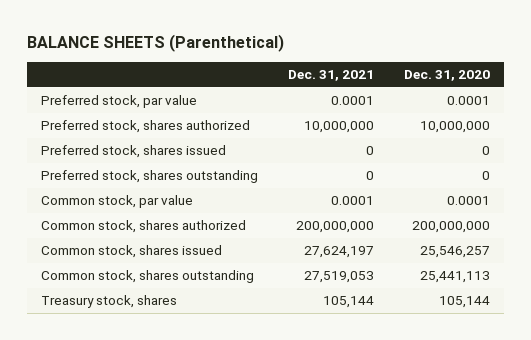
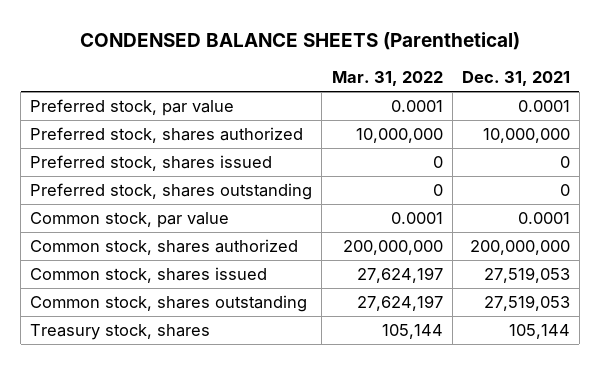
[26,33,284,52] BALANCE SHEETS (Parenthetical) -> [80,31,521,50] CONDENSED BALANCE SHEETS (Parenthetical)
[403,70,490,82] Dec. 31, 2020 -> none
none -> [331,71,443,87] Mar. 31, 2022
[303,246,374,259] 27,624,197 -> [483,267,570,284] 27,519,053

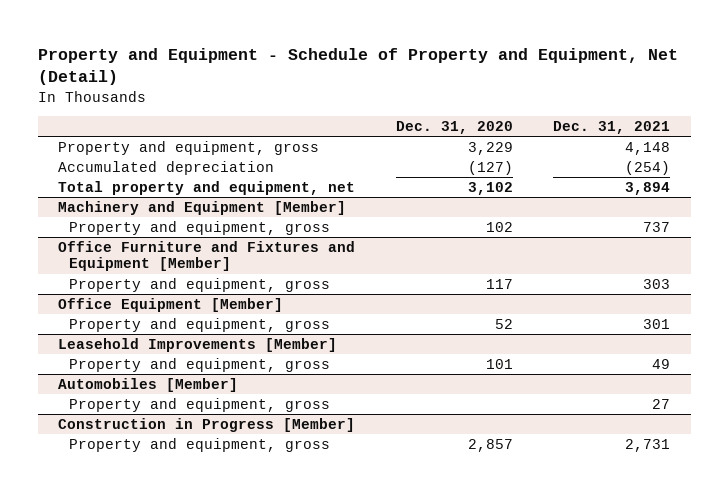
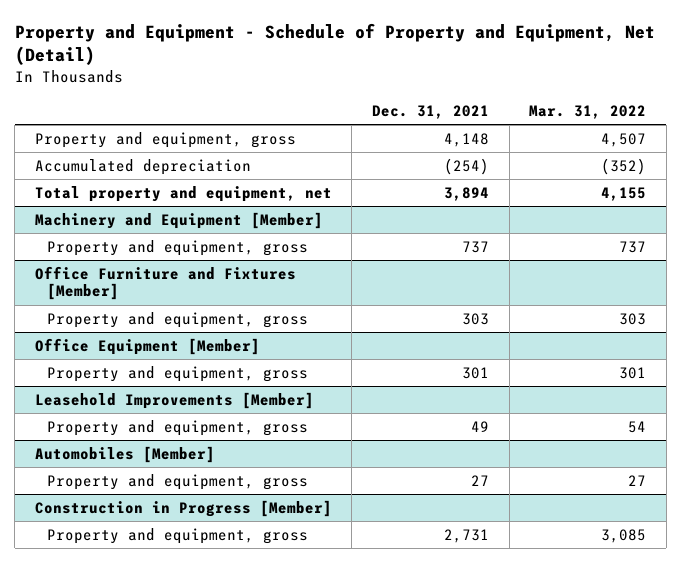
[395,120,513,134] Dec. 31, 2020 -> none
none -> [529,104,647,119] Mar. 31, 2022
[58,240,356,272] Office Furniture and Fixtures and Equipment [Member] -> [34,265,296,301] Office Furniture and Fixtures [Member]

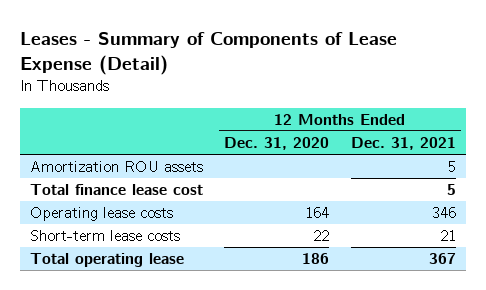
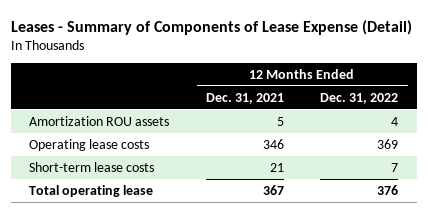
[224,136,330,150] Dec. 31, 2020 -> none
none -> [320,92,399,104] Dec. 31, 2022
[30,184,204,196] Total finance lease cost -> none

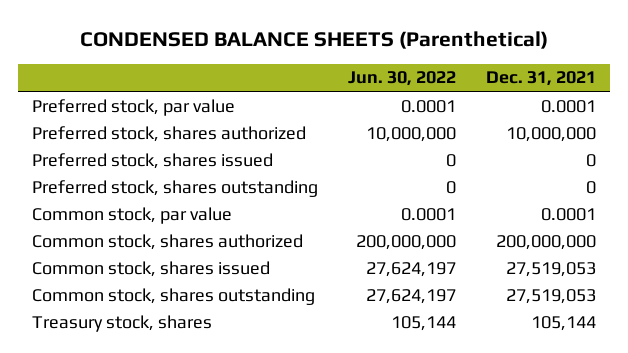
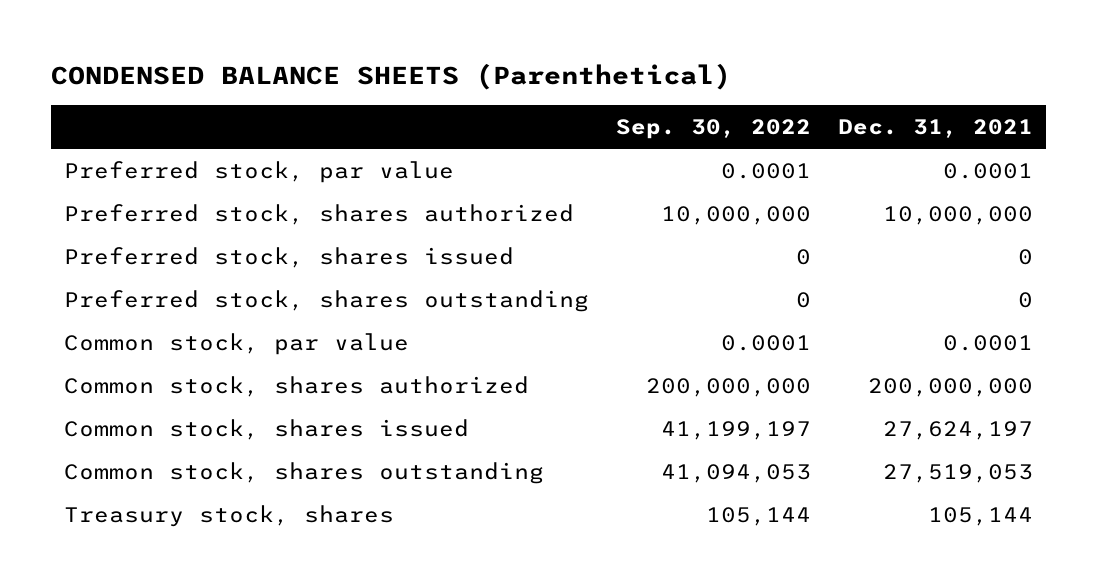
[347,71,456,87] Jun. 30, 2022 -> none
none -> [615,119,811,140] Sep. 30, 2022
[505,261,596,277] 27,519,053 -> [882,421,1033,441] 27,624,197

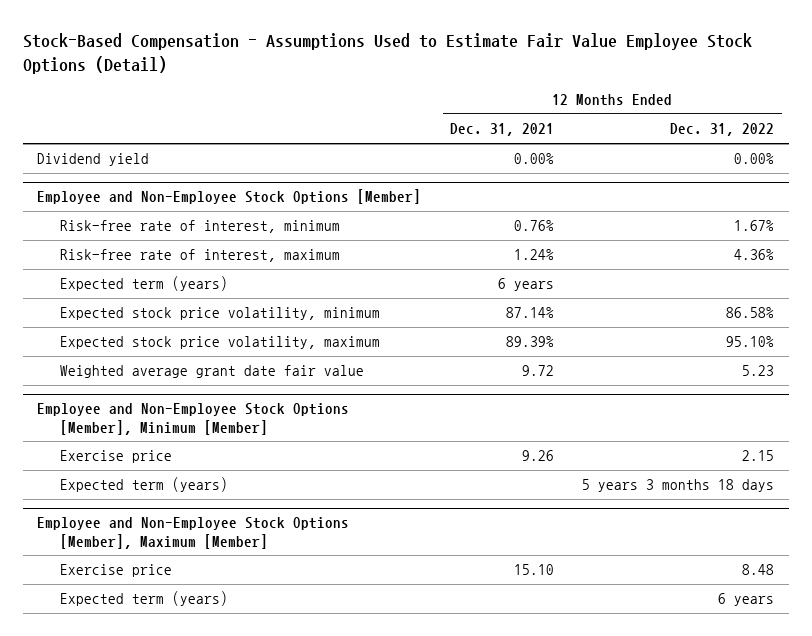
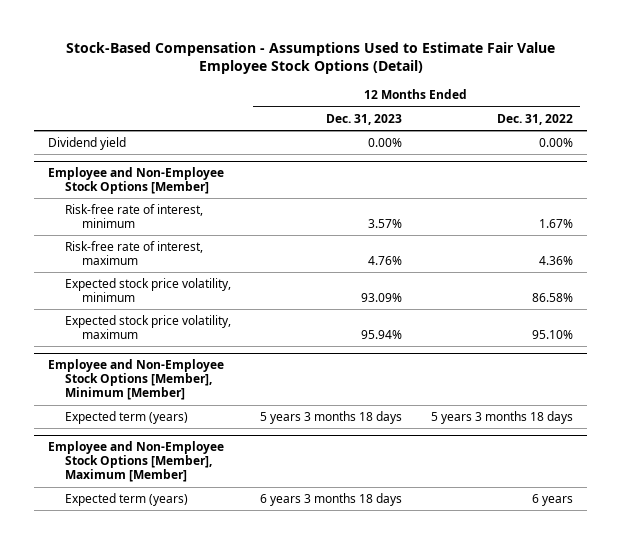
[449,123,554,137] Dec. 31, 2021 -> none
none -> [325,113,402,125] Dec. 31, 2023
[60,276,229,292] Expected term (years) -> none
[60,365,365,379] Weighted average grant date fair value -> none
[60,450,173,464] Exercise price -> none
[60,564,173,578] Exercise price -> none

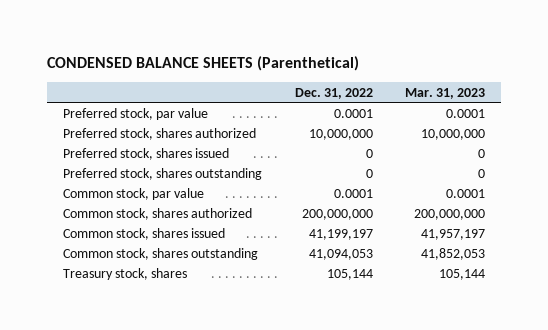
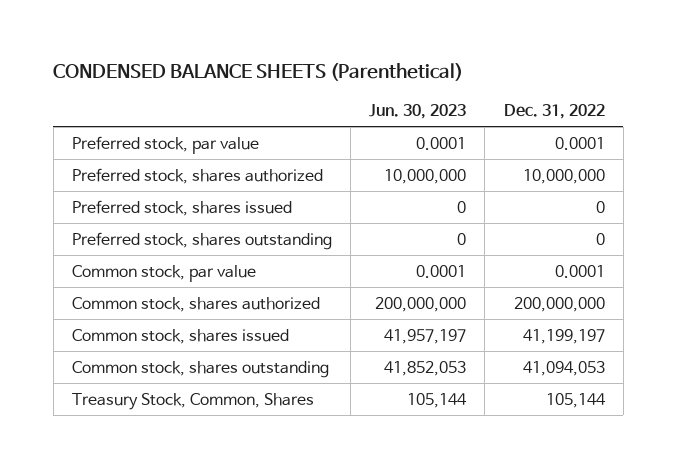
[404,87,485,99] Mar. 31, 2023 -> none
none -> [369,104,467,120] Jun. 30, 2023
[63,267,188,280] Treasury stock, shares -> [71,392,314,410] Treasury Stock, Common, Shares

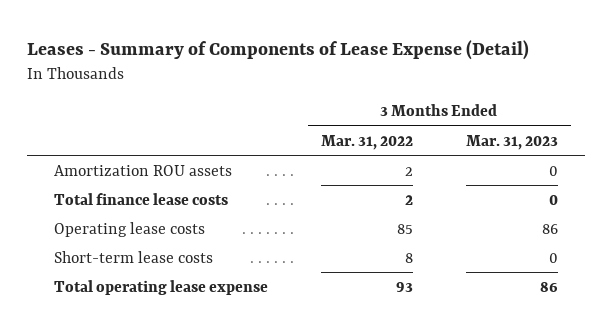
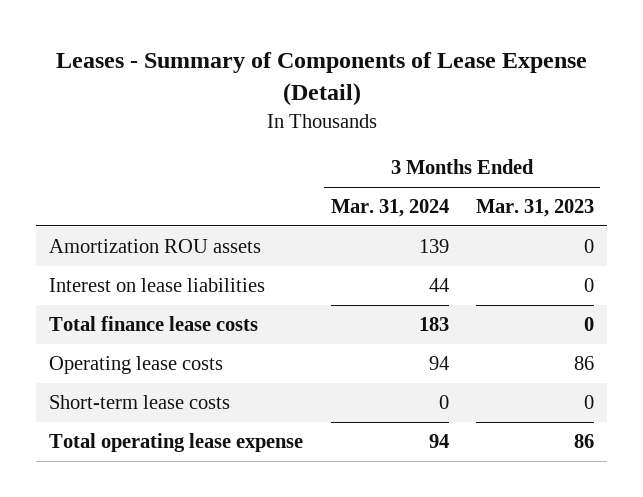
[320,134,413,150] Mar. 31, 2022 -> none
none -> [330,199,449,218] Mar. 31, 2024
none -> [49,278,266,293] Interest on lease liabilities

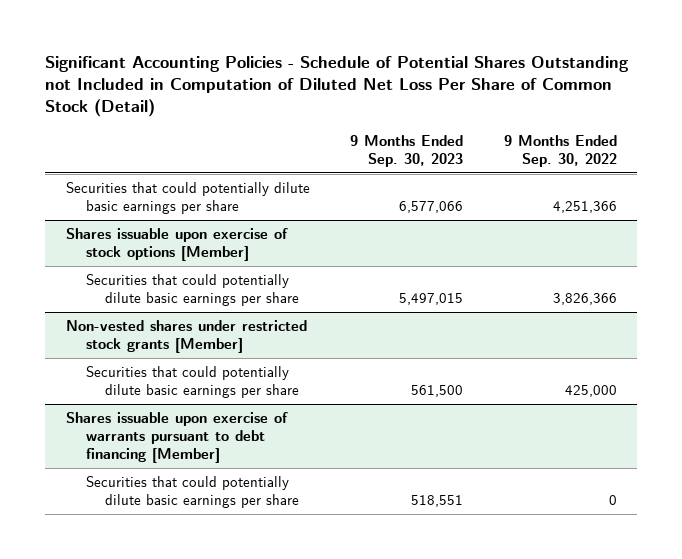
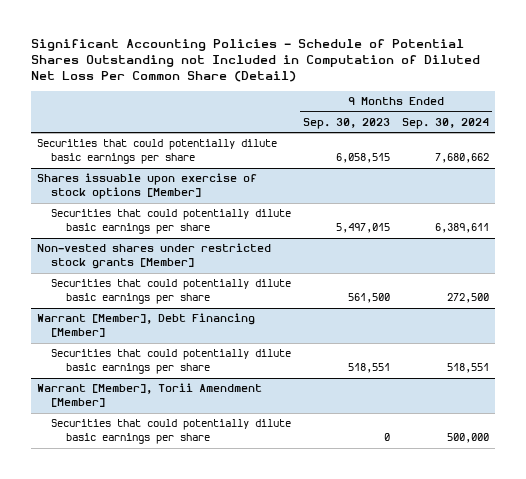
[45,55,630,118] Significant Accounting Policies - Schedule of Potential Shares Outstanding not Included in Computation of Diluted Net Loss Per Share of Common Stock (Detail) -> [31,38,481,83] Significant Accounting Policies - Schedule of Potential Shares Outstanding not Included in Computation of Diluted Net Loss Per Common Share (Detail)
[503,134,617,167] 9 Months Ended Sep. 30, 2022 -> none
none -> [402,118,490,130] Sep. 30, 2024
[399,200,464,213] 6,577,066 -> [336,153,391,164] 6,058,515
[65,412,288,463] Shares issuable upon exercise of warrants pursuant to debt financing [Member] -> none
none -> [37,313,256,338] Warrant [Member], Debt Financing [Member]
none -> [37,383,263,408] Warrant [Member], Torii Amendment [Member]
none -> [51,419,292,445] Securities that could potentially dilute basic earnings per share

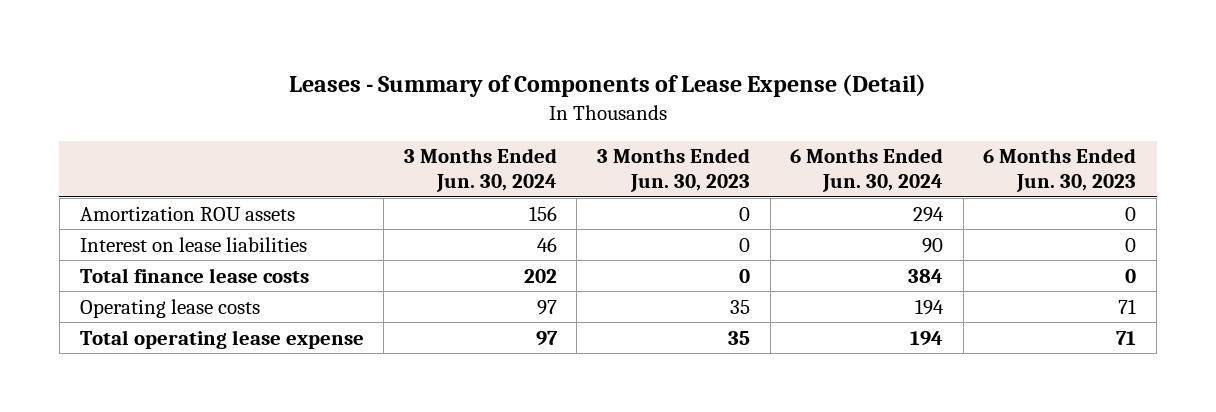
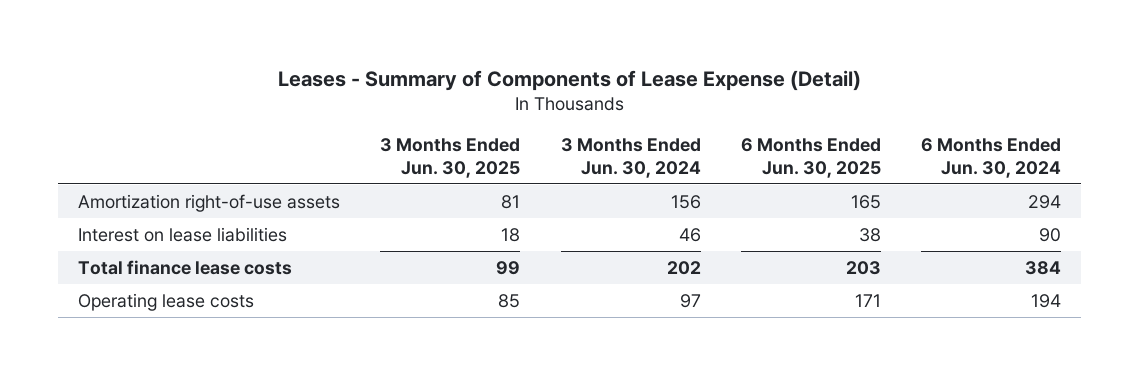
[597,148,751,193] 3 Months Ended Jun. 30, 2023 -> none
[983,148,1137,193] 6 Months Ended Jun. 30, 2023 -> none
none -> [380,138,521,178] 3 Months Ended Jun. 30, 2025
none -> [740,138,881,178] 6 Months Ended Jun. 30, 2025
[79,205,295,222] Amortization ROU assets -> [78,193,341,212] Amortization right-of-use assets
[79,329,364,349] Total operating lease expense -> none

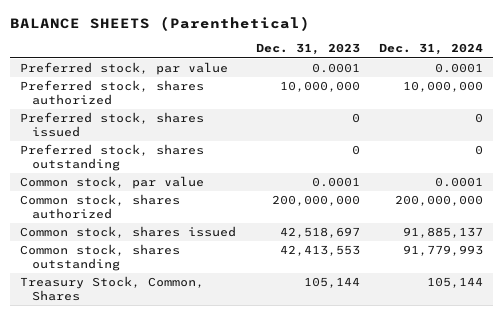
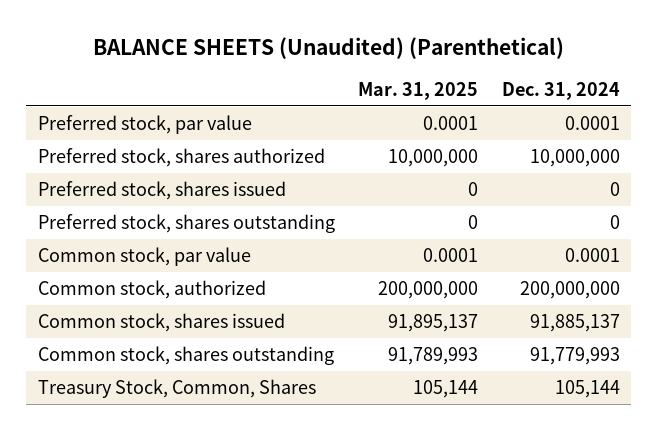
[9,15,310,31] BALANCE SHEETS (Parenthetical) -> [92,36,564,59] BALANCE SHEETS (Unaudited) (Parenthetical)
[255,43,360,56] Dec. 31, 2023 -> none
none -> [358,81,479,100] Mar. 31, 2025
[19,194,180,220] Common stock, shares authorized -> [37,280,266,300] Common stock, authorized

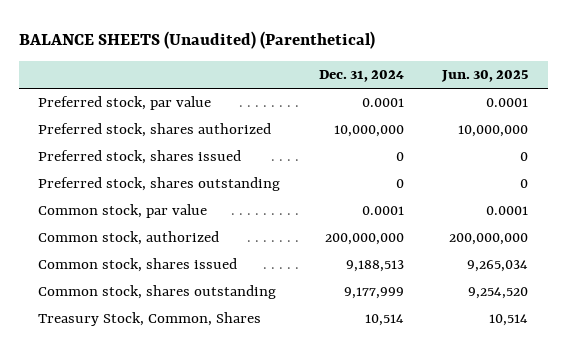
[358,81,479,100] Mar. 31, 2025 -> none
none -> [441,70,529,83] Jun. 30, 2025
[529,314,620,333] 91,885,137 -> [345,260,404,273] 9,188,513
[529,347,620,366] 91,779,993 -> [343,287,404,300] 9,177,999
[554,380,620,399] 105,144 -> [364,314,404,327] 10,514

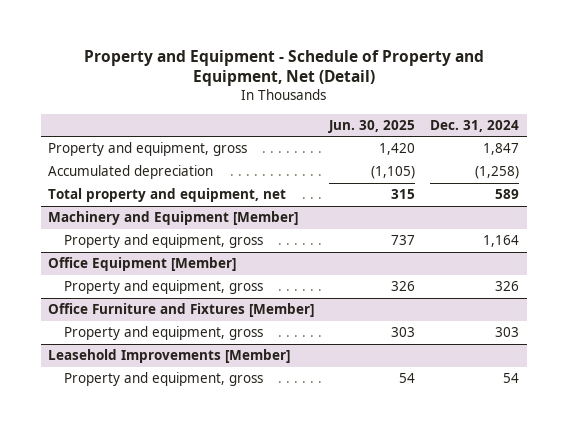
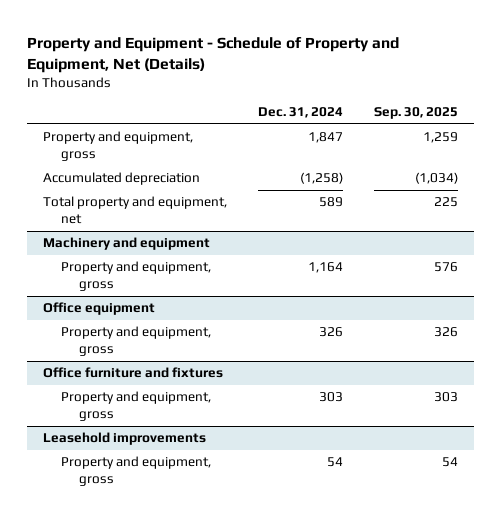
[83,49,484,87] Property and Equipment - Schedule of Property and Equipment, Net (Detail) -> [27,36,400,73] Property and Equipment - Schedule of Property and Equipment, Net (Details)
[328,119,416,133] Jun. 30, 2025 -> none
none -> [374,107,459,120] Sep. 30, 2025
[48,211,299,226] Machinery and Equipment [Member] -> [42,237,210,251] Machinery and equipment
[48,257,237,272] Office Equipment [Member] -> [42,302,155,316] Office equipment
[48,303,315,318] Office Furniture and Fixtures [Member] -> [42,367,223,379] Office furniture and fixtures
[48,349,291,364] Leasehold Improvements [Member] -> [42,432,206,446] Leasehold improvements

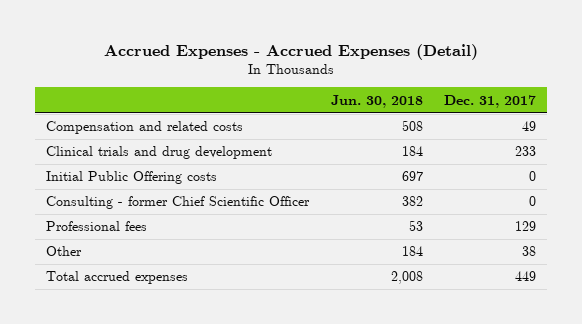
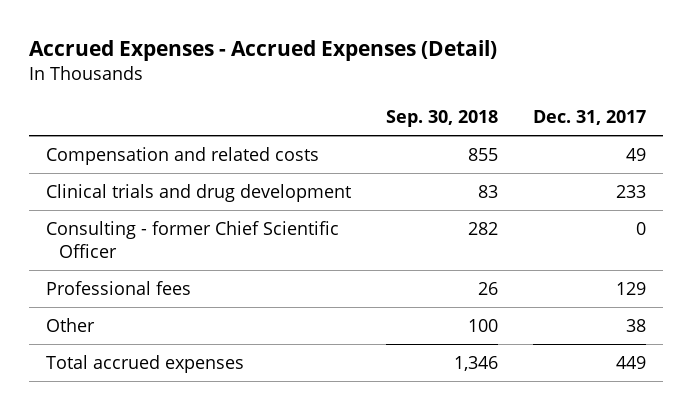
[330,94,423,108] Jun. 30, 2018 -> none
none -> [386,110,499,128] Sep. 30, 2018
[45,171,217,185] Initial Public Offering costs -> none

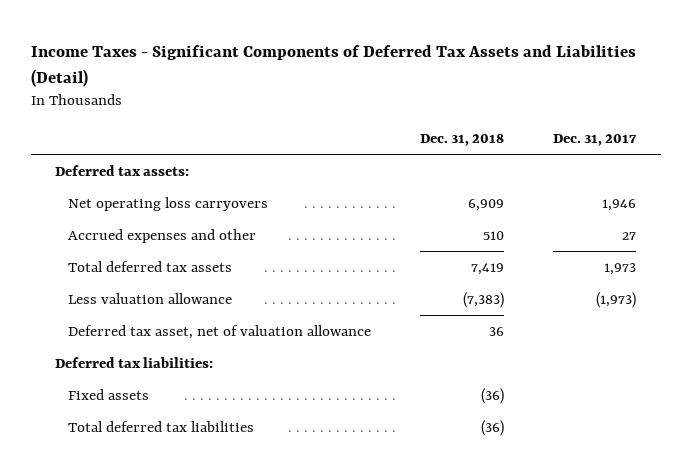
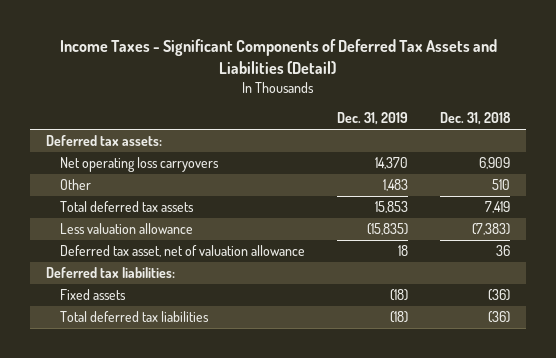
[553,133,638,146] Dec. 31, 2017 -> none
none -> [337,112,409,126] Dec. 31, 2019
[68,228,257,243] Accrued expenses and other -> none
none -> [60,179,92,191] Other

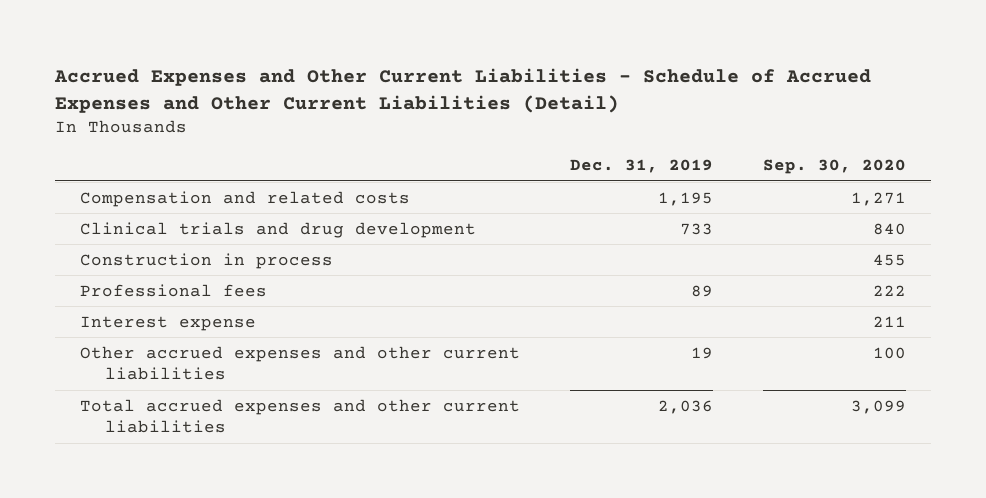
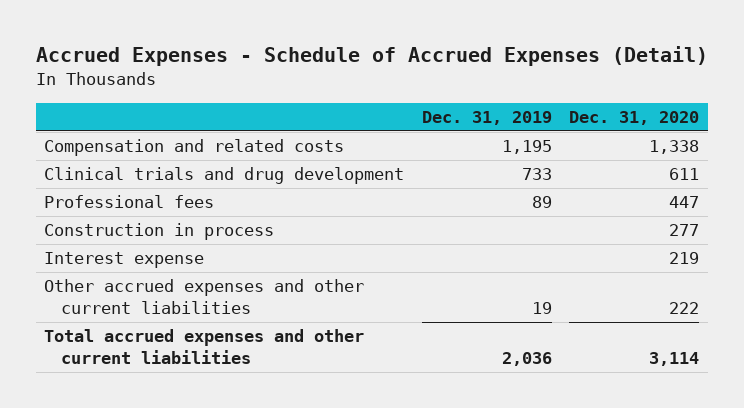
[53,67,871,113] Accrued Expenses and Other Current Liabilities - Schedule of Accrued Expenses and Other Current Liabilities (Detail) -> [35,46,708,67] Accrued Expenses - Schedule of Accrued Expenses (Detail)
[763,159,907,175] Sep. 30, 2020 -> none
none -> [569,111,700,126] Dec. 31, 2020
[79,252,333,269] Construction in process -> [44,223,275,241] Construction in process

